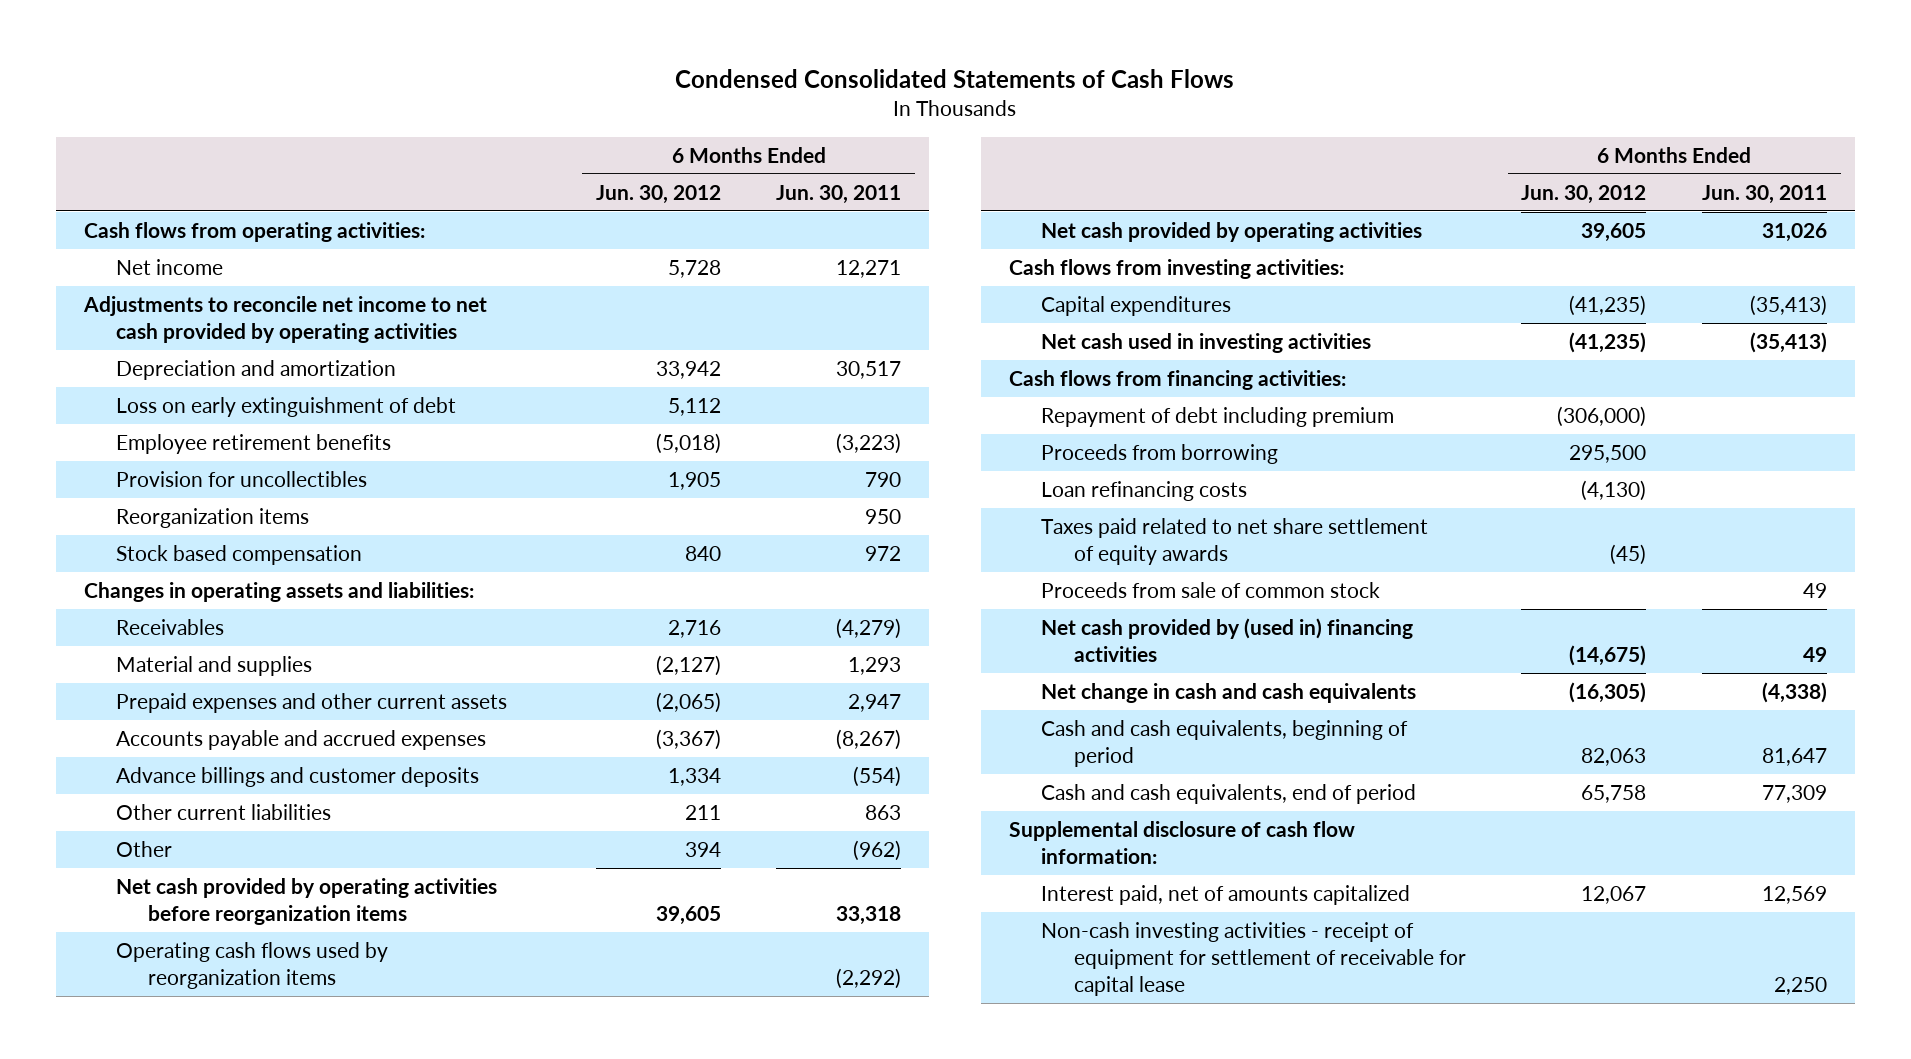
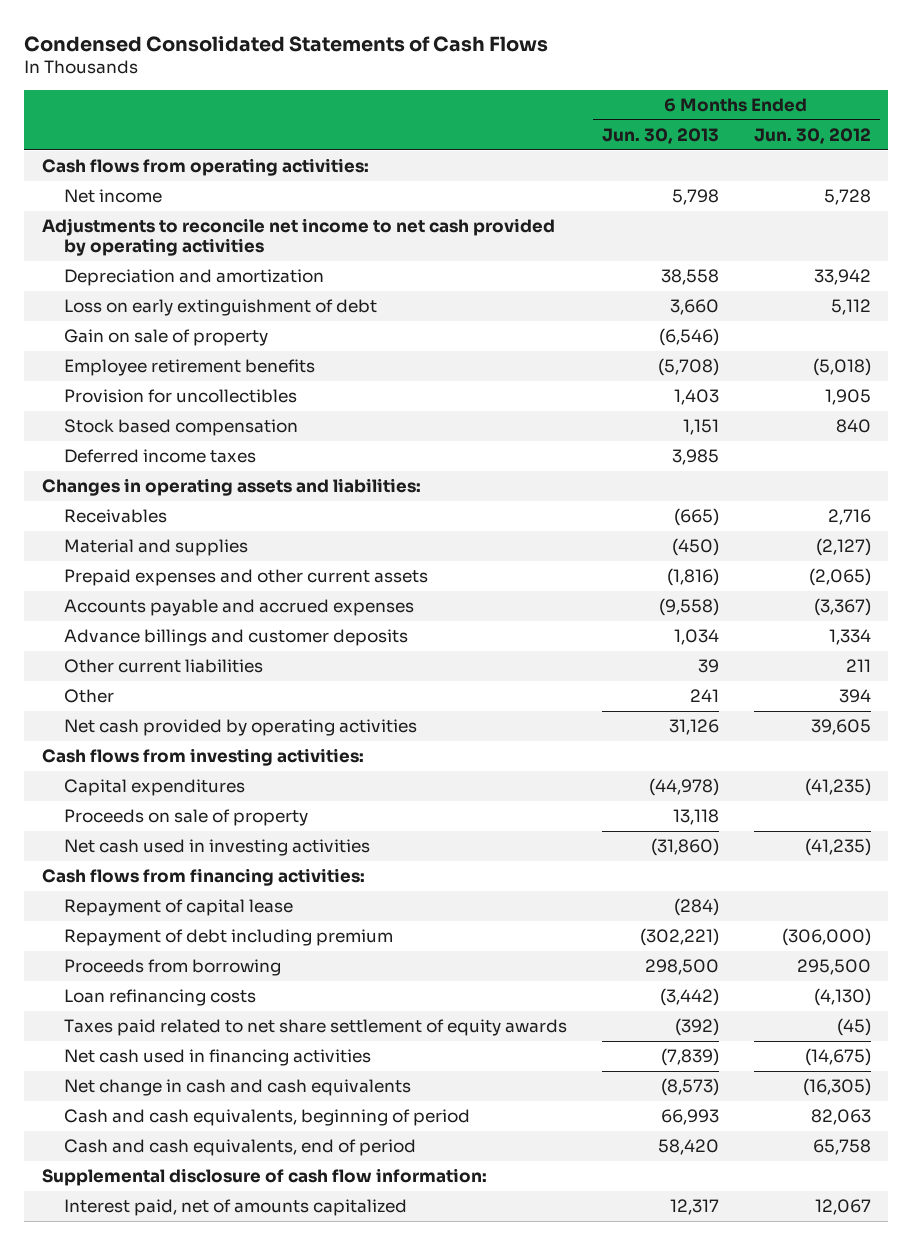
[776,184,902,204] Jun. 30, 2011 -> none
none -> [601,127,719,144] Jun. 30, 2013
none -> [63,328,268,346] Gain on sale of property
[115,508,309,529] Reorganization items -> none
none -> [63,448,256,463] Deferred income taxes
[115,878,497,925] Net cash provided by operating activities before reorganization items -> none
[115,942,388,989] Operating cash flows used by reorganization items -> none
none -> [63,808,308,826] Proceeds on sale of property
none -> [63,898,293,916] Repayment of capital lease
[1041,582,1381,599] Proceeds from sale of common stock -> none
[1041,618,1414,662] Net cash provided by (used in) financing activities -> [63,1048,371,1066] Net cash used in financing activities
[1041,922,1466,996] Non-cash investing activities - receipt of equipment for settlement of receivable for capital lease -> none

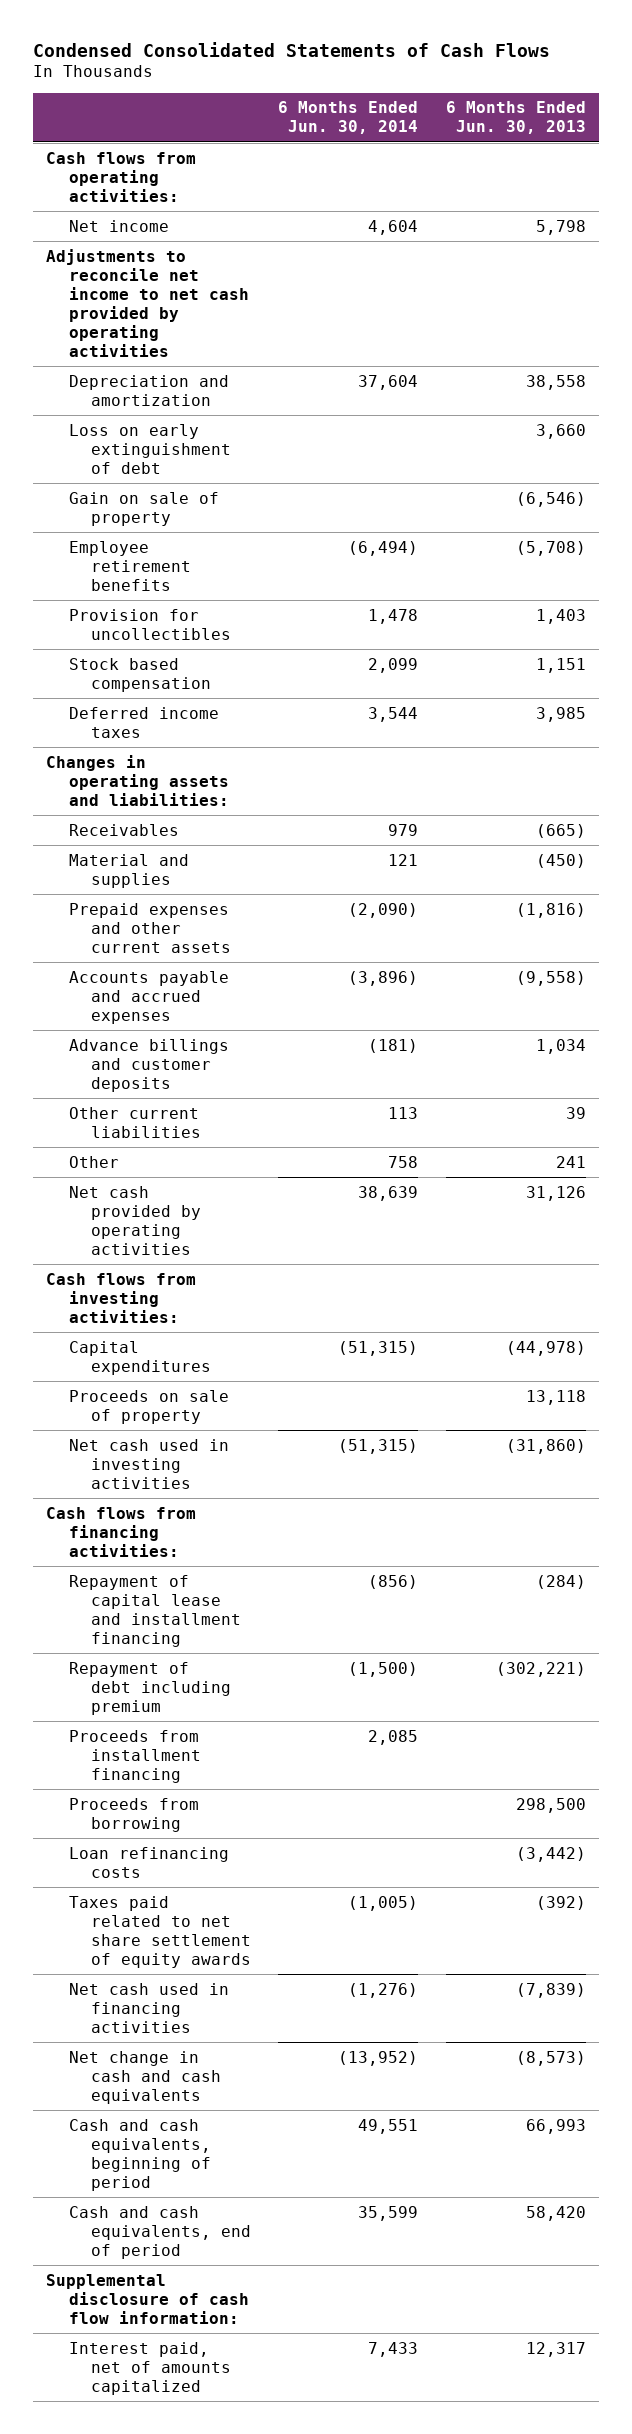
[753,127,871,144] Jun. 30, 2012 -> none
none -> [278,101,419,135] 6 Months Ended Jun. 30, 2014
[63,898,293,916] Repayment of capital lease -> [68,1574,241,1647] Repayment of capital lease and installment financing
none -> [68,1729,201,1783] Proceeds from installment financing

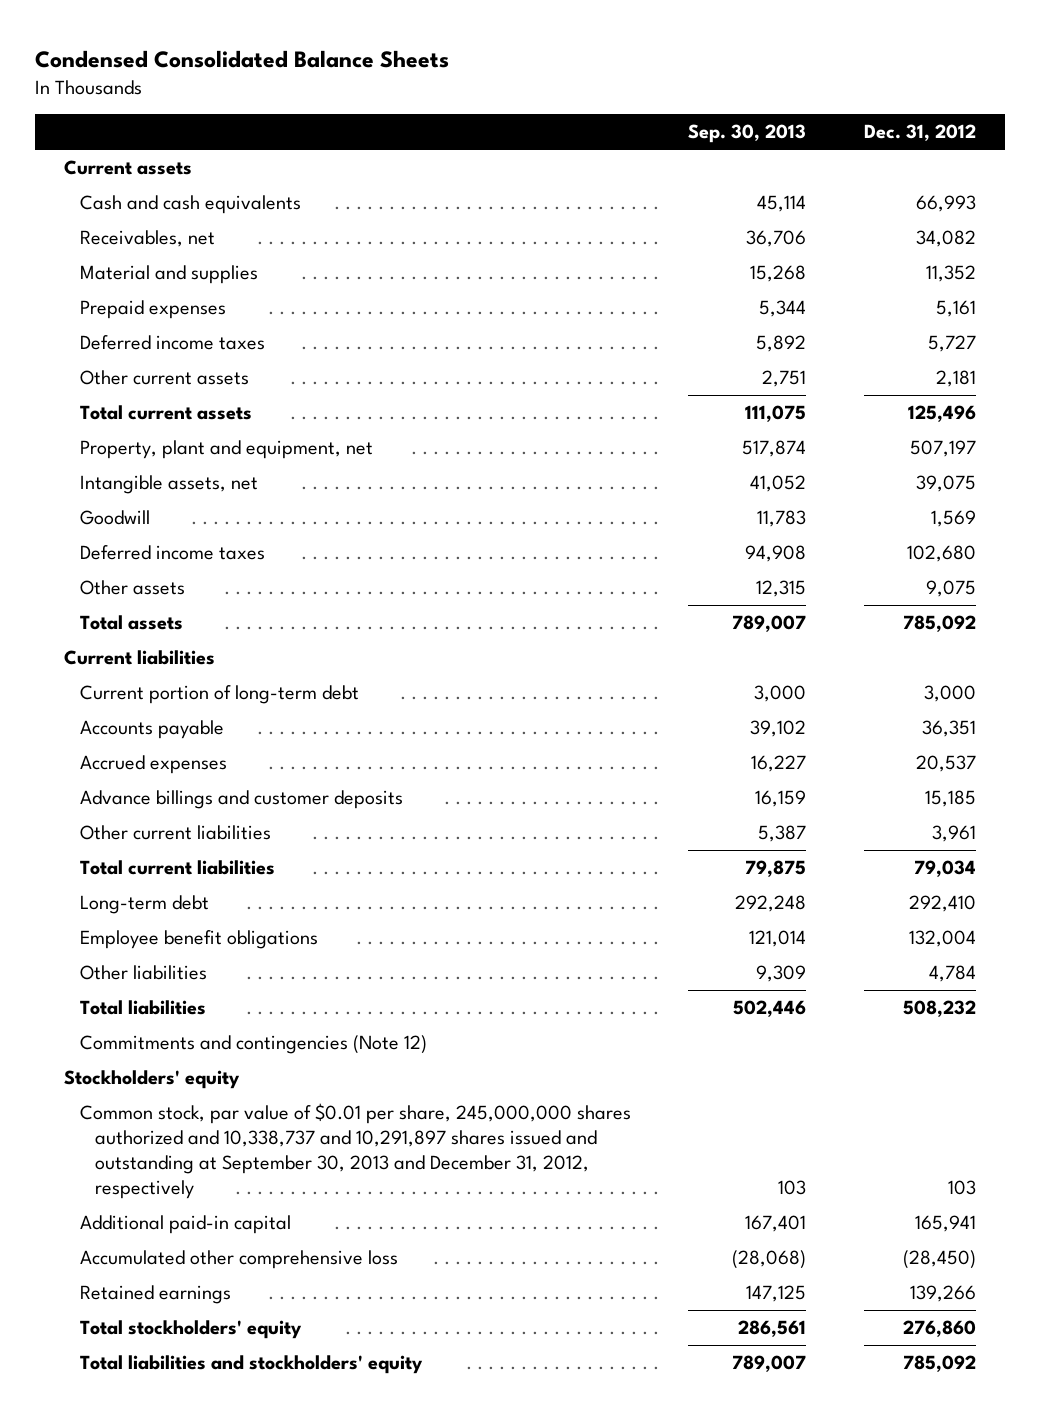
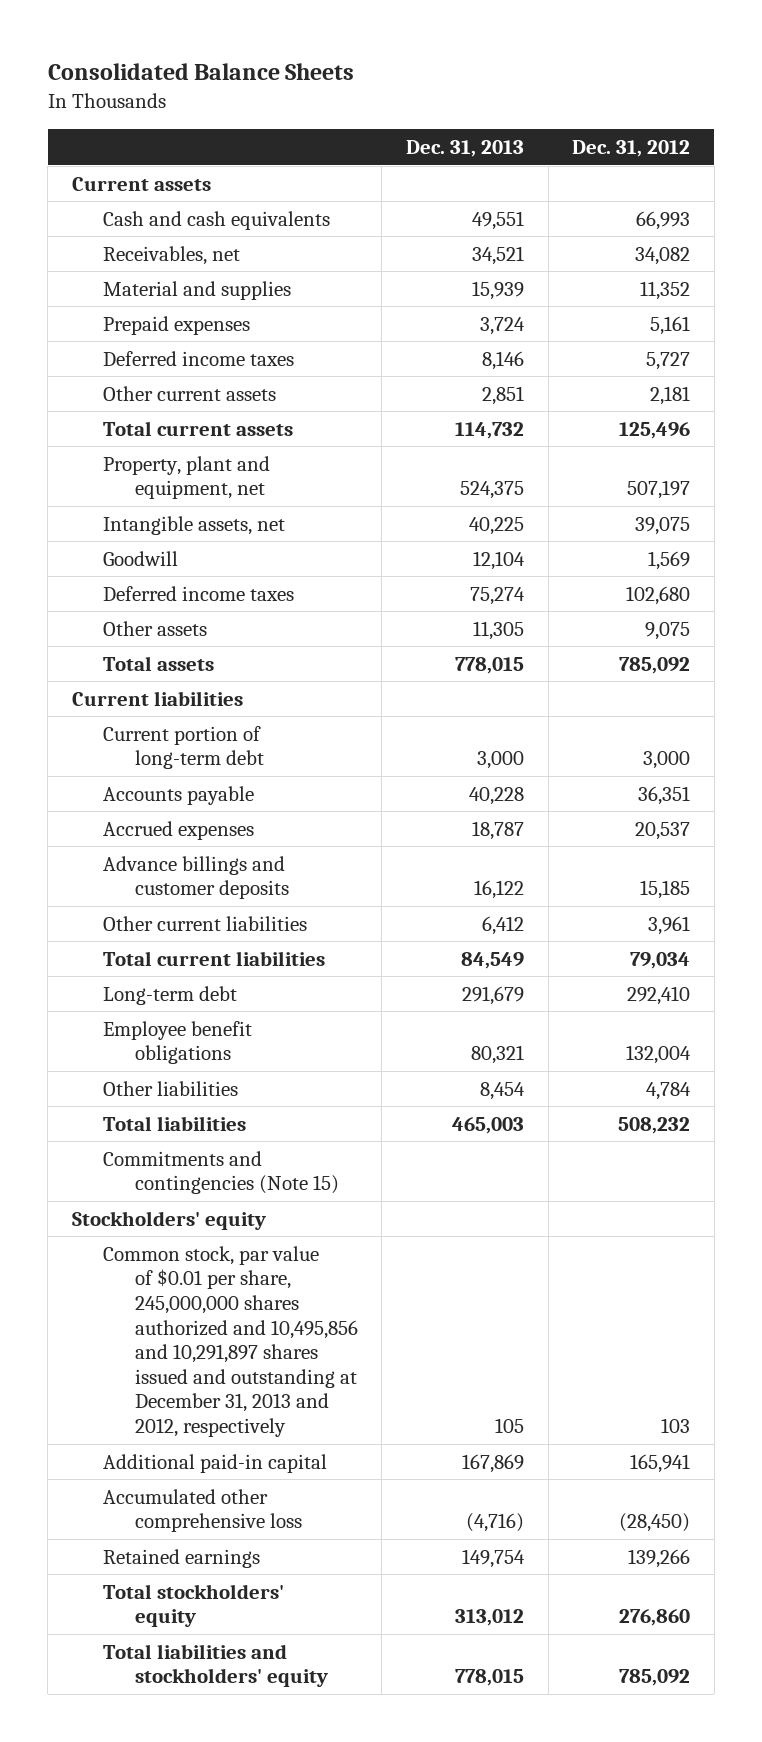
[35,49,450,68] Condensed Consolidated Balance Sheets -> [47,63,354,81] Consolidated Balance Sheets
[688,124,807,144] Sep. 30, 2013 -> none
none -> [406,139,525,157] Dec. 31, 2013
[79,1035,427,1055] Commitments and contingencies (Note 12) -> [103,1150,339,1195] Commitments and contingencies (Note 15)
[79,1103,631,1200] Common stock, par value of $0.01 per share, 245,000,000 shares authorized and 10,338,737 and 10,291,897 shares issued and outstanding at September 30, 2013 and December 31, 2012, respectively -> [103,1245,358,1438] Common stock, par value of $0.01 per share, 245,000,000 shares authorized and 10,495,856 and 10,291,897 shares issued and outstanding at December 31, 2013 and 2012, respectively

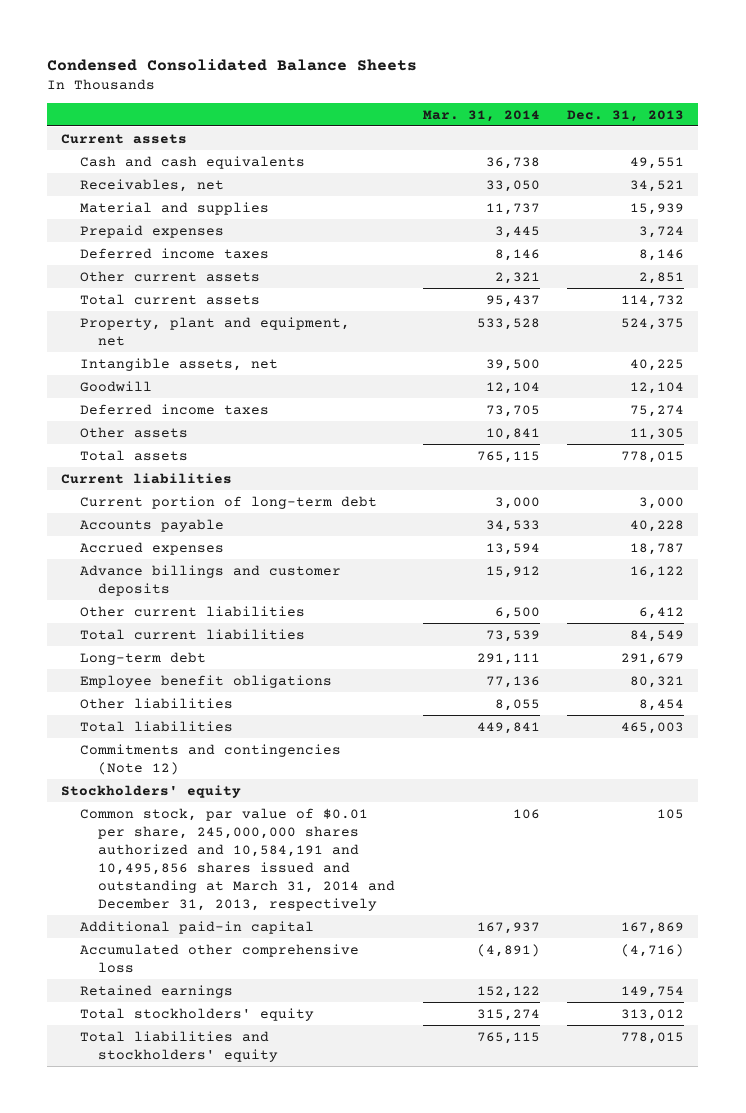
[47,63,354,81] Consolidated Balance Sheets -> [47,58,418,71] Condensed Consolidated Balance Sheets
[572,139,691,157] Dec. 31, 2012 -> none
none -> [422,109,540,122] Mar. 31, 2014
[103,1150,339,1195] Commitments and contingencies (Note 15) -> [79,743,341,775] Commitments and contingencies (Note 12)
[103,1245,358,1438] Common stock, par value of $0.01 per share, 245,000,000 shares authorized and 10,495,856 and 10,291,897 shares issued and outstanding at December 31, 2013 and 2012, respectively -> [79,807,396,912] Common stock, par value of $0.01 per share, 245,000,000 shares authorized and 10,584,191 and 10,495,856 shares issued and outstanding at March 31, 2014 and December 31, 2013, respectively

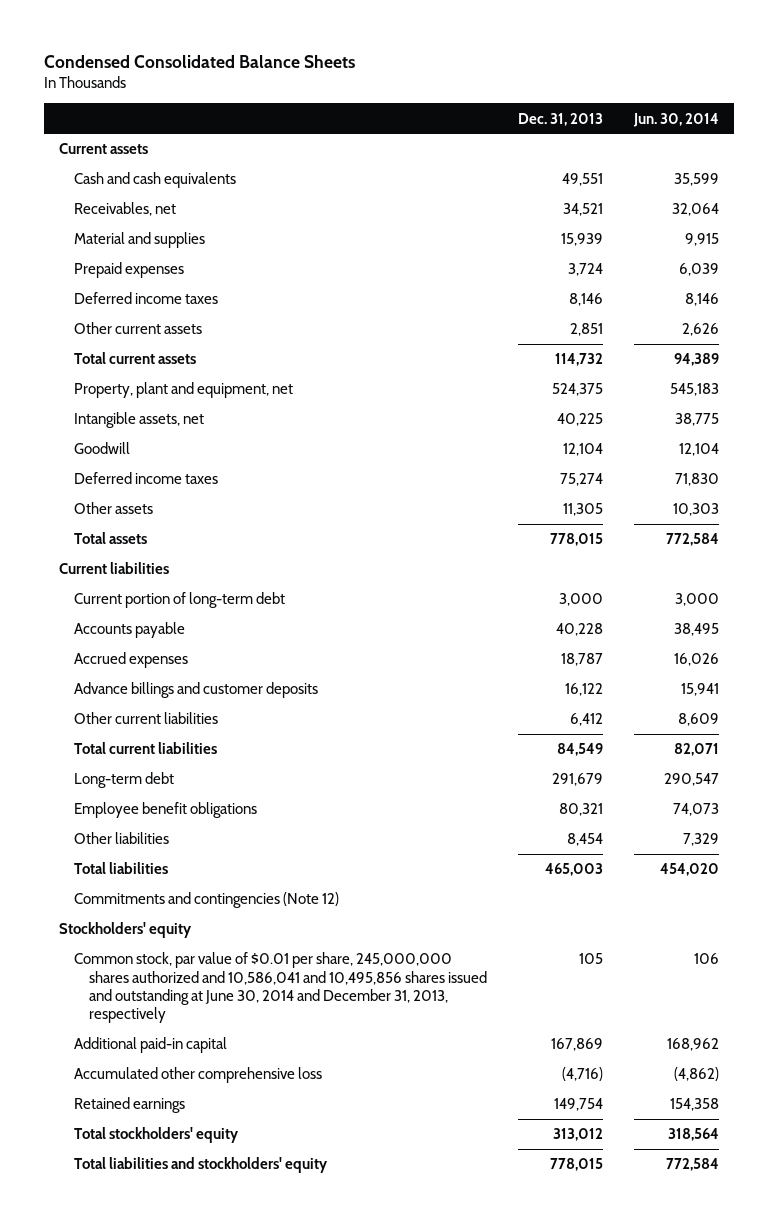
[422,109,540,122] Mar. 31, 2014 -> none
none -> [632,112,719,127] Jun. 30, 2014
[79,807,396,912] Common stock, par value of $0.01 per share, 245,000,000 shares authorized and 10,584,191 and 10,495,856 shares issued and outstanding at March 31, 2014 and December 31, 2013, respectively -> [74,952,488,1023] Common stock, par value of $0.01 per share, 245,000,000 shares authorized and 10,586,041 and 10,495,856 shares issued and outstanding at June 30, 2014 and December 31, 2013, respectively

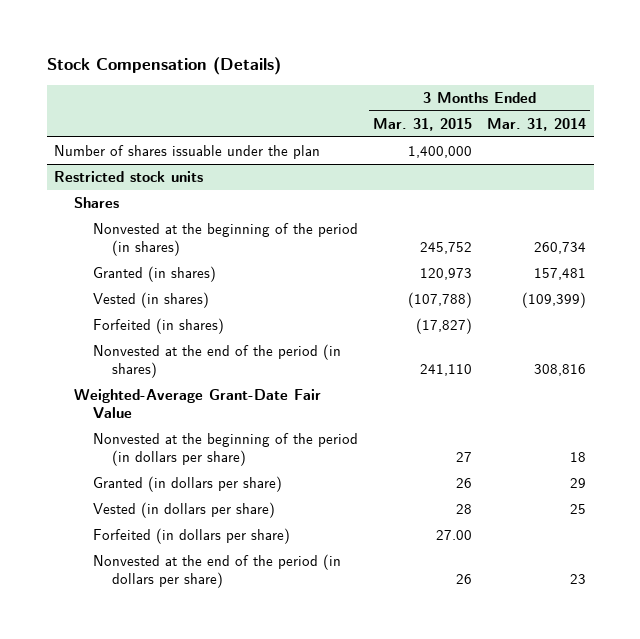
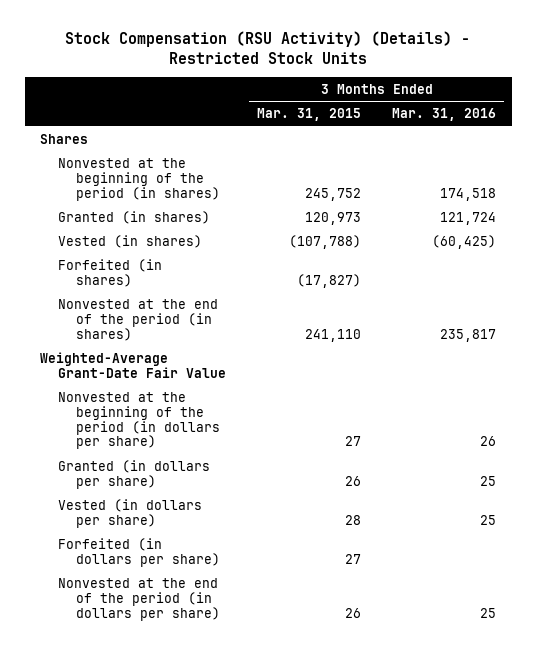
[46,56,281,75] Stock Compensation (Details) -> [65,31,471,65] Stock Compensation (RSU Activity) (Details) - Restricted Stock Units
[487,117,587,131] Mar. 31, 2014 -> none
none -> [392,108,497,122] Mar. 31, 2016
[54,145,321,160] Number of shares issuable under the plan -> none
[54,171,204,183] Restricted stock units -> none
[436,530,473,541] 27.00 -> [345,553,362,564] 27

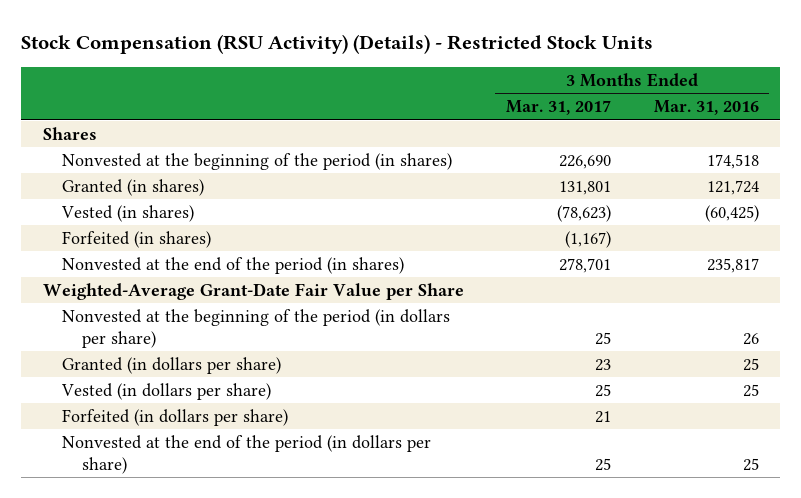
[257,108,362,122] Mar. 31, 2015 -> none
none -> [506,100,612,116] Mar. 31, 2017
[40,351,227,378] Weighted-Average Grant-Date Fair Value -> [42,282,464,300] Weighted-Average Grant-Date Fair Value per Share

